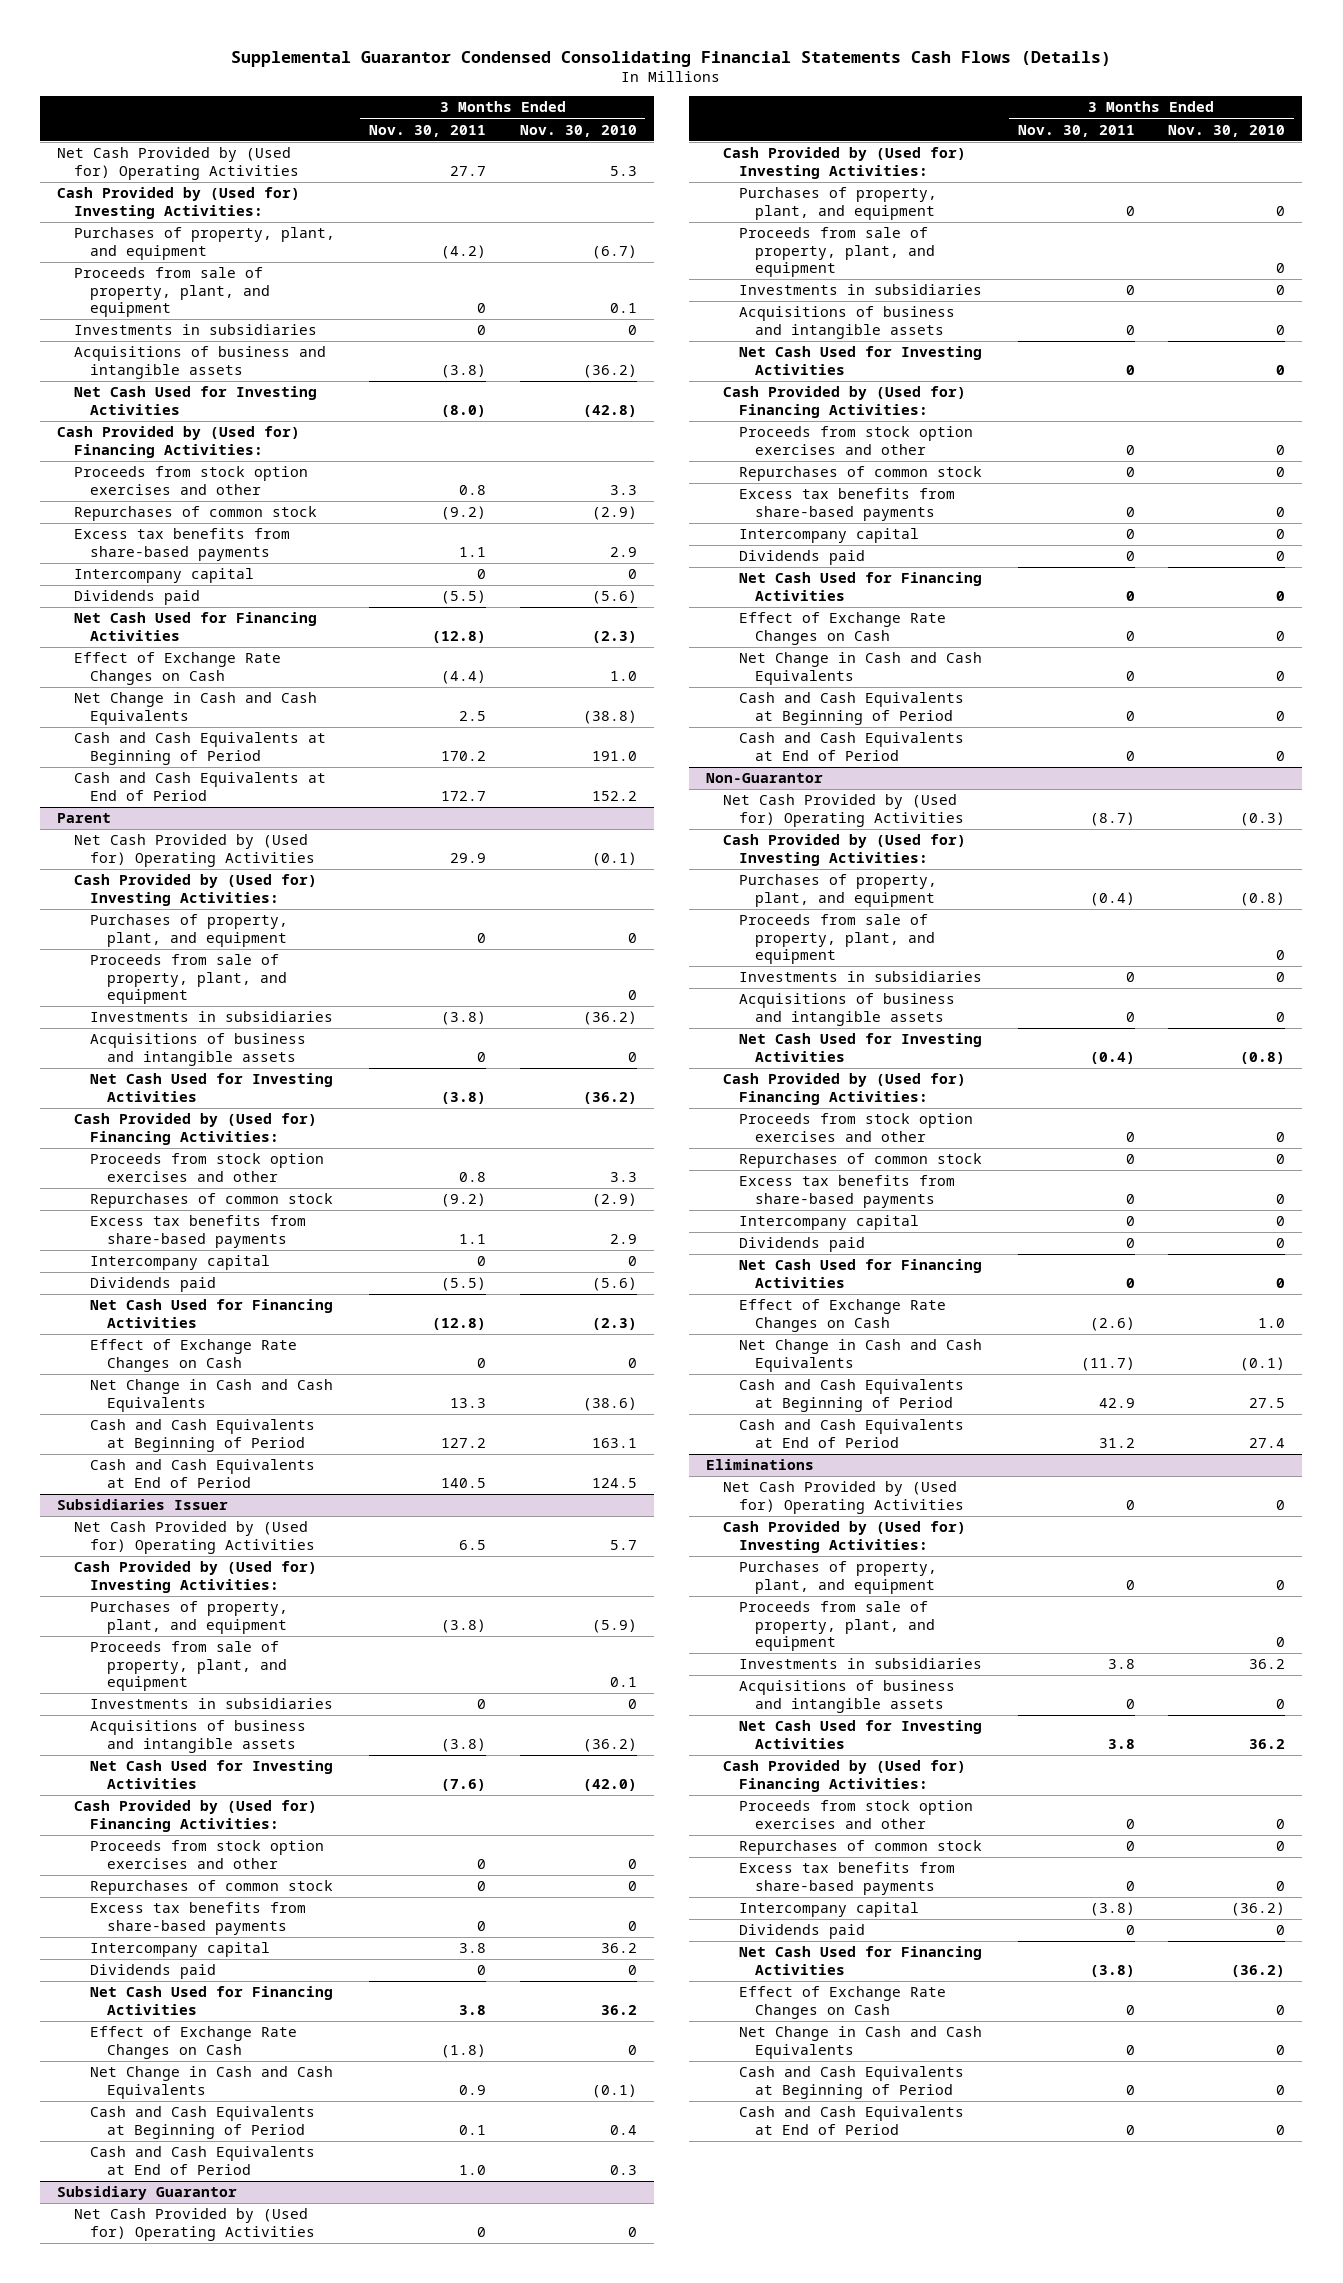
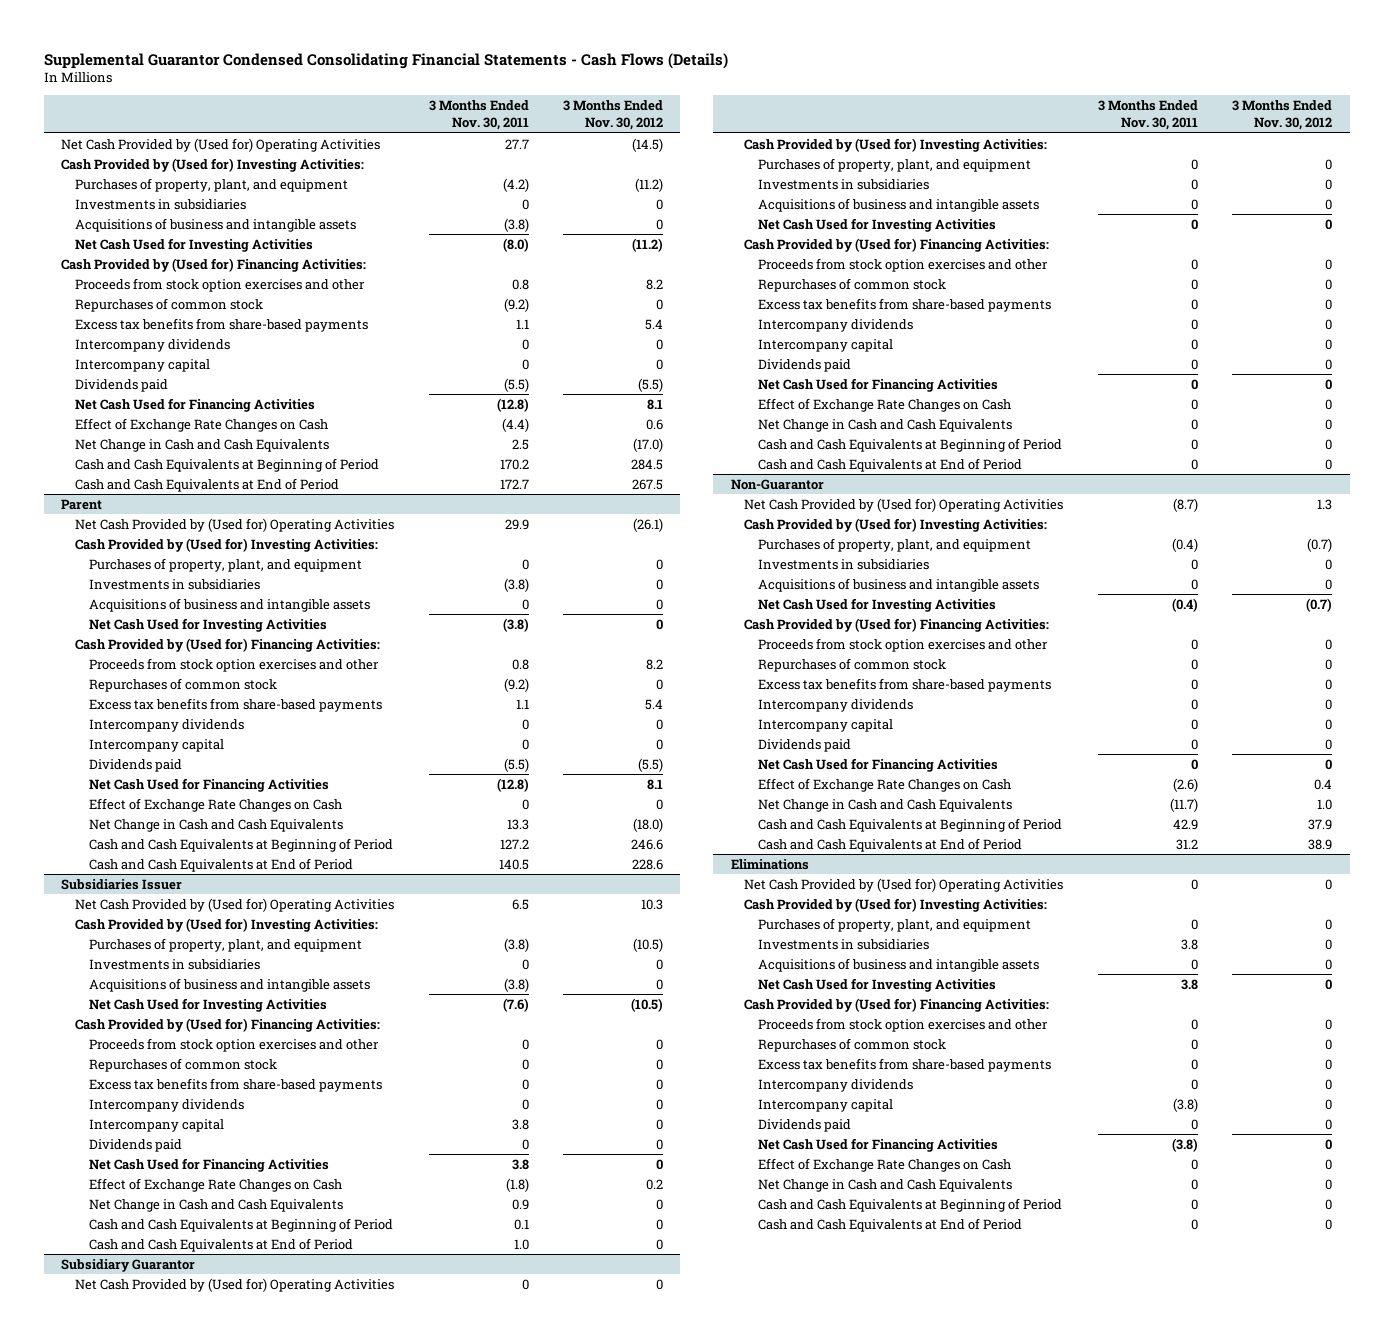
[231,50,1112,67] Supplemental Guarantor Condensed Consolidating Financial Statements Cash Flows (Details) -> [44,52,729,69] Supplemental Guarantor Condensed Consolidating Financial Statements - Cash Flows (Details)
[519,124,637,137] Nov. 30, 2010 -> none
none -> [563,100,664,131] 3 Months Ended Nov. 30, 2012
[73,267,271,318] Proceeds from sale of property, plant, and equipment -> none
none -> [75,338,231,352] Intercompany dividends
[90,954,287,1005] Proceeds from sale of property, plant, and equipment -> none
none -> [89,718,245,732] Intercompany dividends
[90,1641,287,1692] Proceeds from sale of property, plant, and equipment -> none
none -> [89,1098,245,1112] Intercompany dividends
[738,227,936,278] Proceeds from sale of property, plant, and equipment -> none
none -> [758,318,914,332] Intercompany dividends
[738,914,936,965] Proceeds from sale of property, plant, and equipment -> none
none -> [758,698,914,712] Intercompany dividends
[738,1601,936,1652] Proceeds from sale of property, plant, and equipment -> none
none -> [758,1078,914,1092] Intercompany dividends

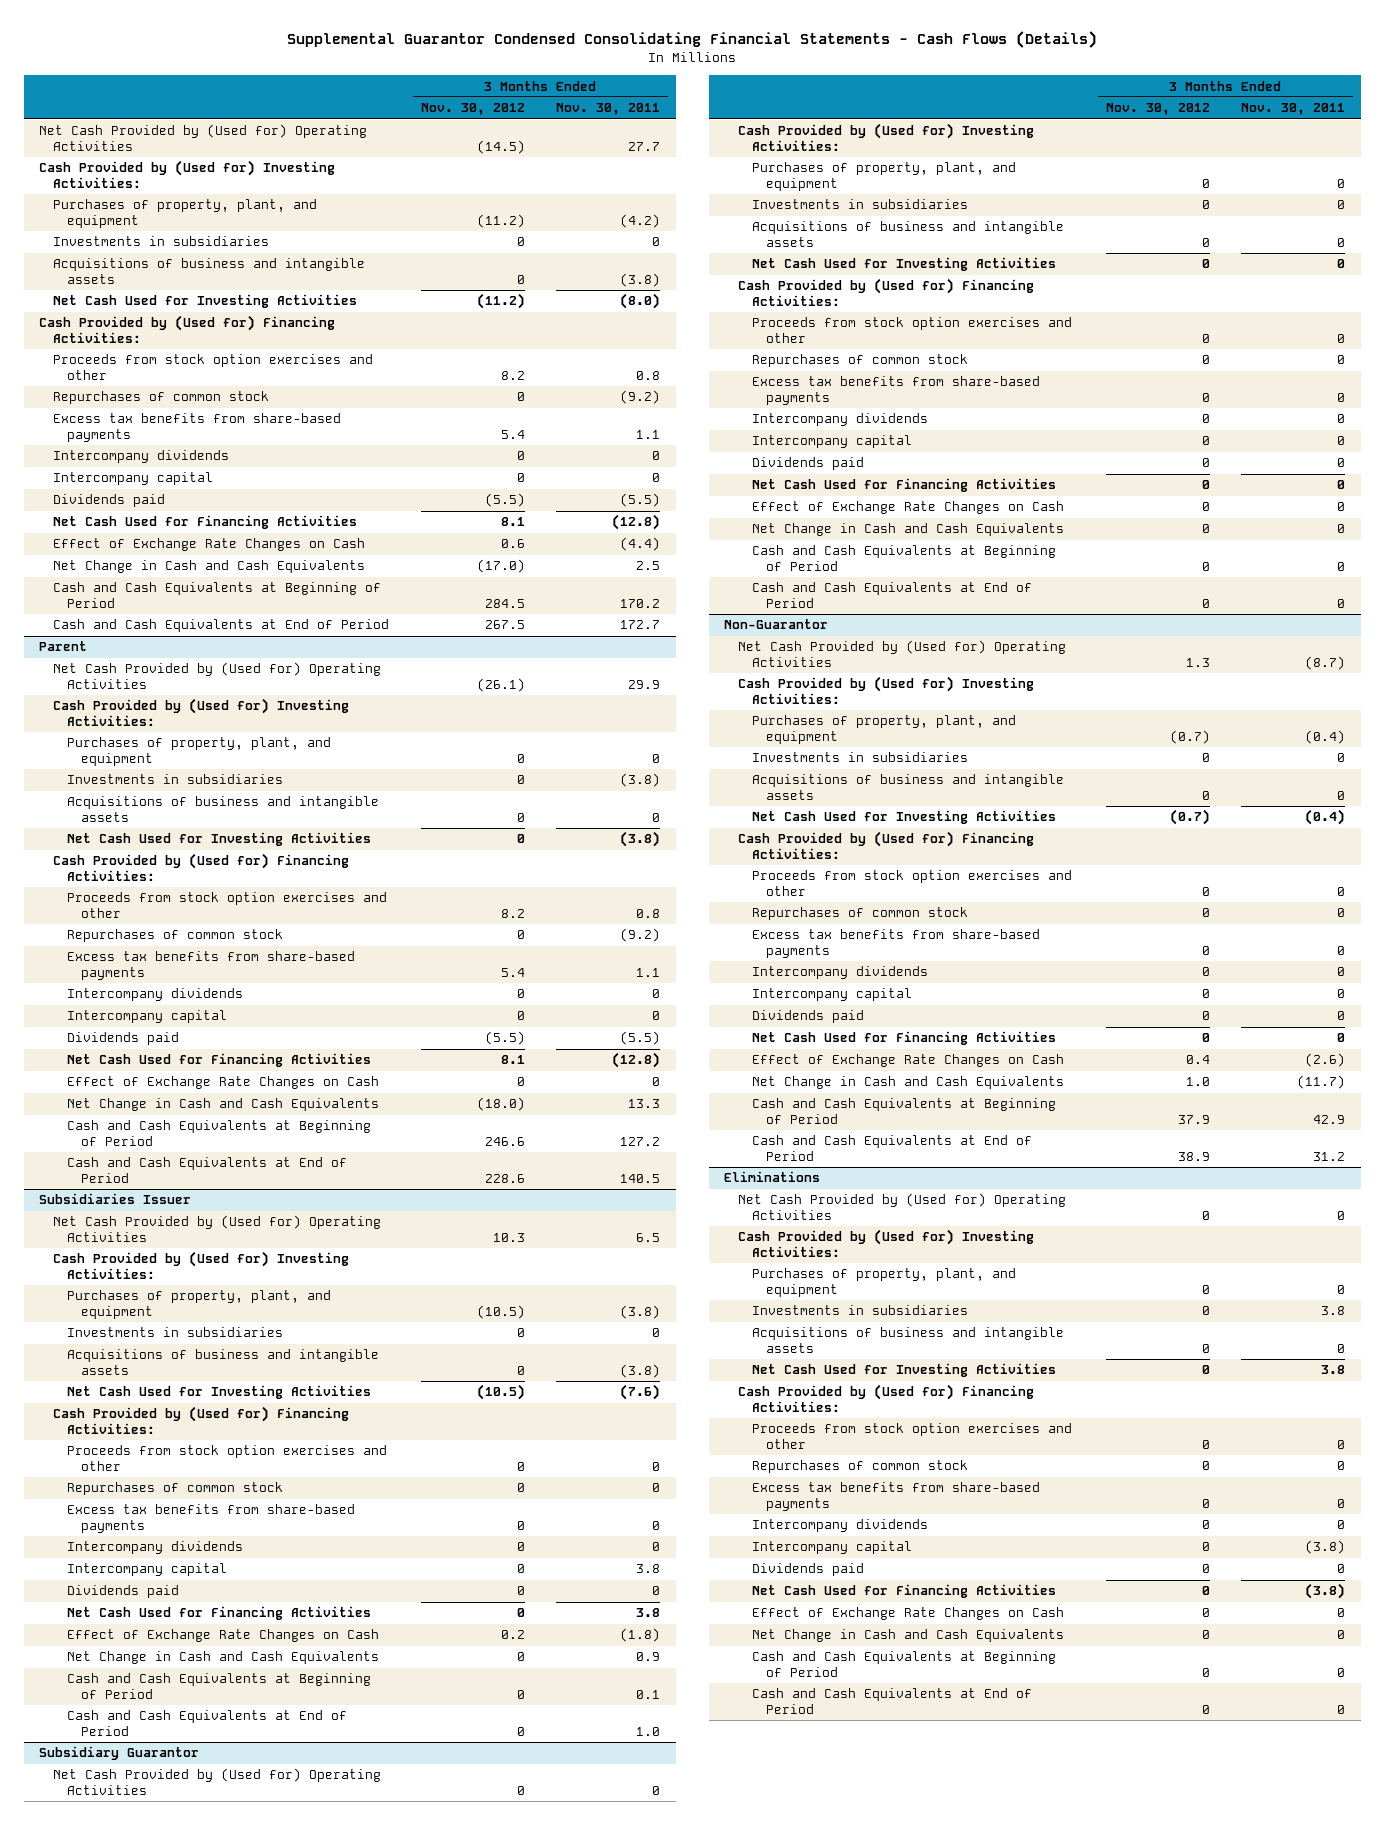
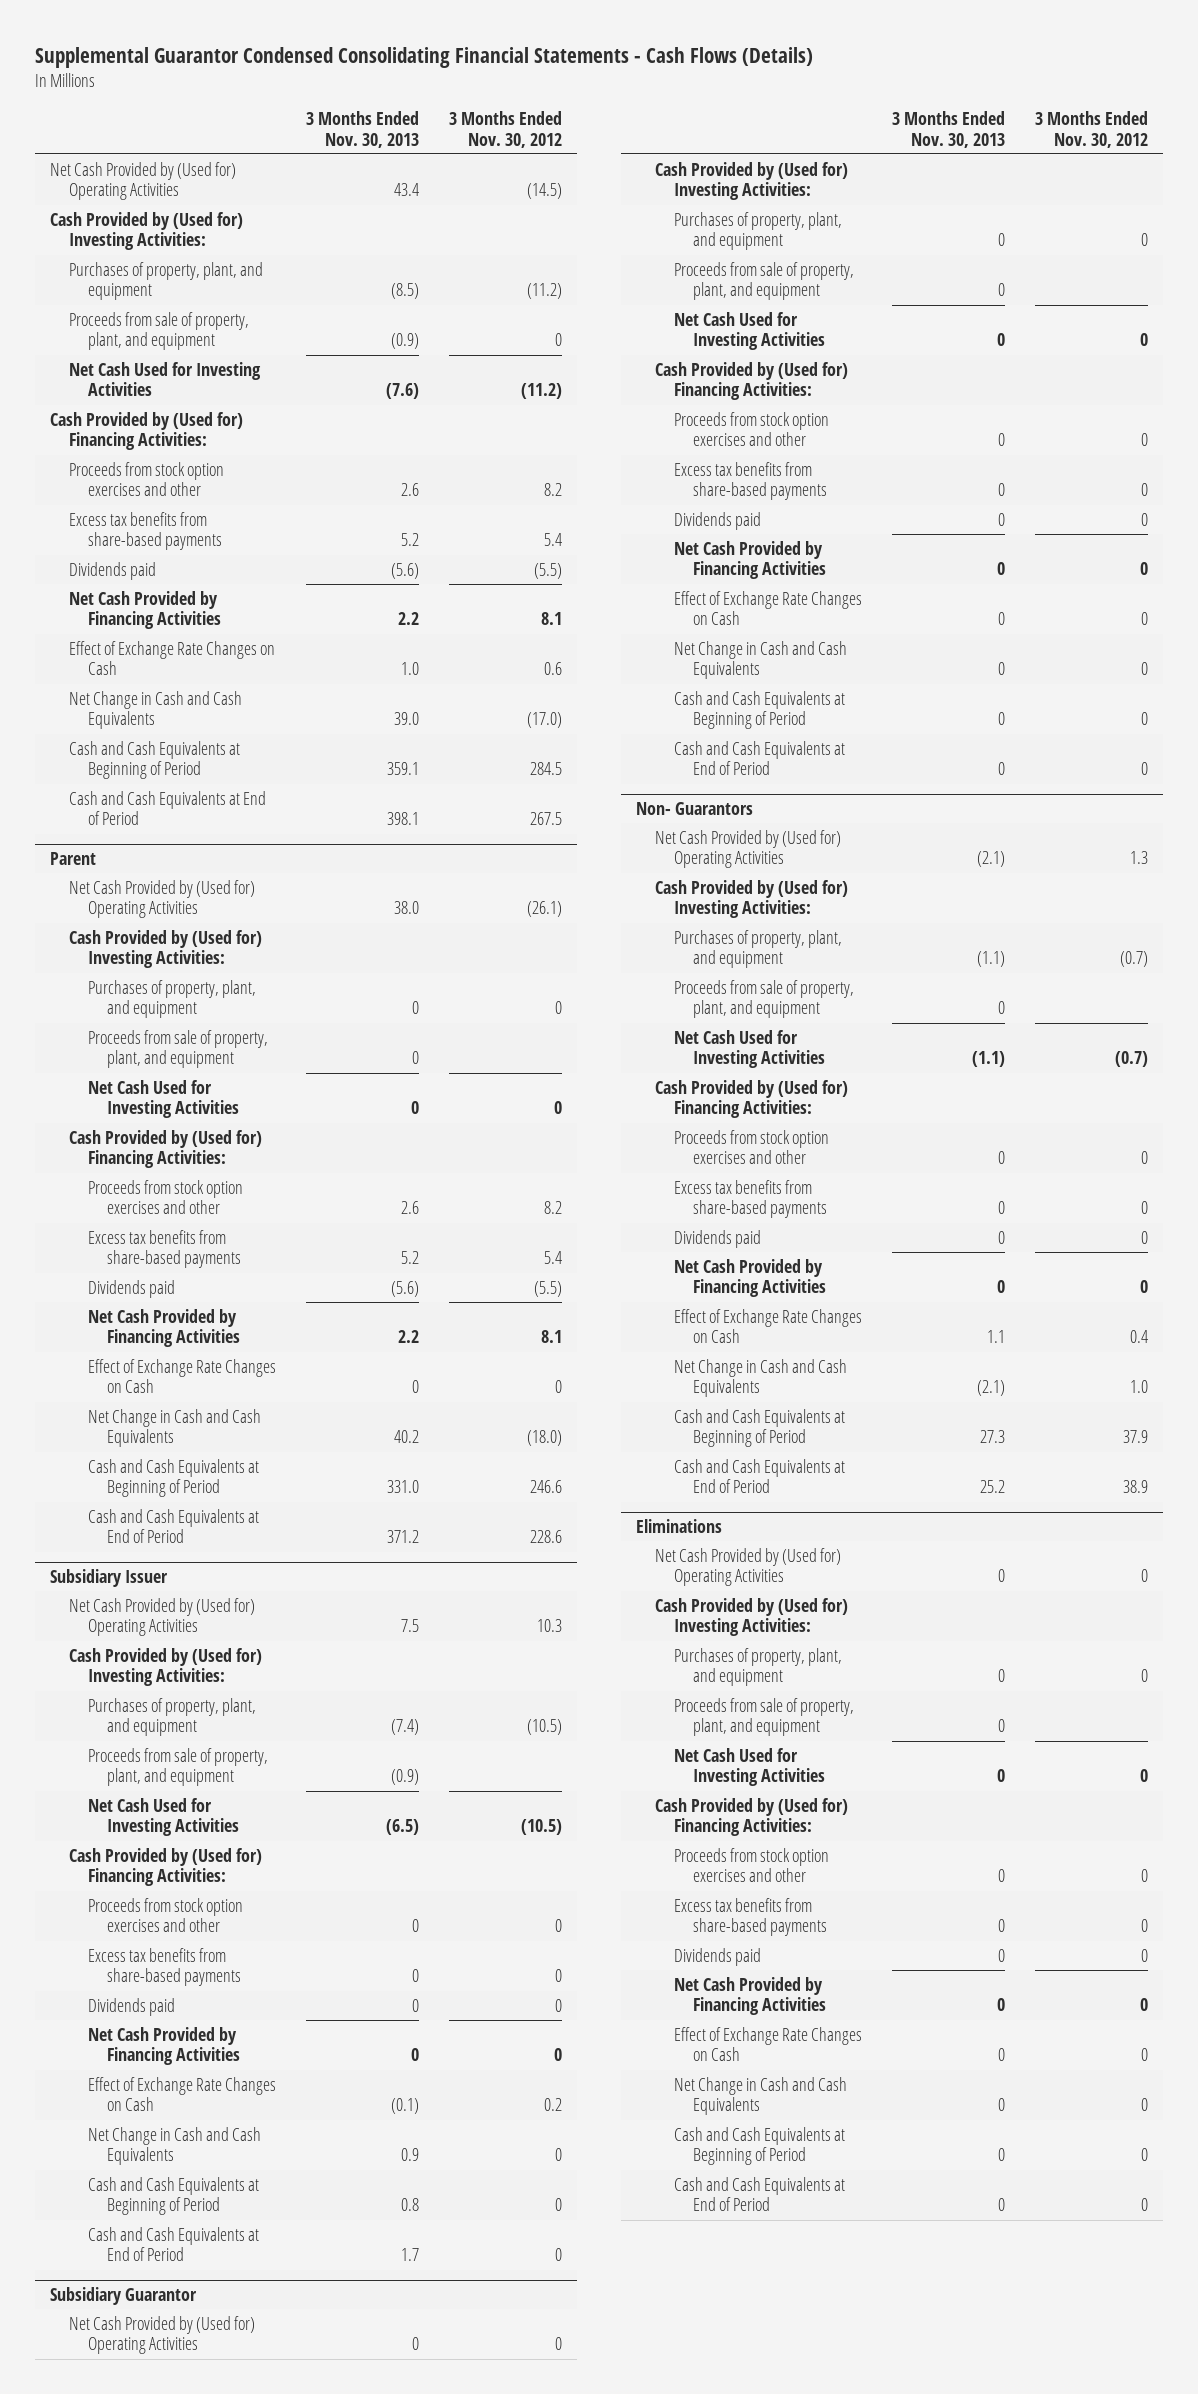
[556,103,661,116] Nov. 30, 2011 -> none
none -> [305,111,419,148] 3 Months Ended Nov. 30, 2013
[53,236,270,247] Investments in subsidiaries -> none
[53,258,366,284] Acquisitions of business and intangible assets -> none
none -> [68,311,249,351] Proceeds from sale of property, plant, and equipment
[53,391,270,405] Repurchases of common stock -> none
[53,450,230,464] Intercompany dividends -> none
[53,472,214,486] Intercompany capital -> none
[53,515,358,530] Net Cash Used for Financing Activities -> [68,590,221,630] Net Cash Provided by Financing Activities
[67,774,284,785] Investments in subsidiaries -> none
[67,796,380,822] Acquisitions of business and intangible assets -> none
none -> [87,1029,268,1069] Proceeds from sale of property, plant, and equipment
[67,929,284,943] Repurchases of common stock -> none
[67,988,244,1002] Intercompany dividends -> none
[67,1010,228,1024] Intercompany capital -> none
[67,1053,372,1068] Net Cash Used for Financing Activities -> [87,1308,240,1348] Net Cash Provided by Financing Activities
[39,1193,192,1205] Subsidiaries Issuer -> none
none -> [49,1569,168,1588] Subsidiary Issuer
[67,1327,284,1338] Investments in subsidiaries -> none
[67,1349,380,1375] Acquisitions of business and intangible assets -> none
none -> [87,1747,268,1787] Proceeds from sale of property, plant, and equipment
[67,1482,284,1496] Repurchases of common stock -> none
[67,1541,244,1555] Intercompany dividends -> none
[67,1563,228,1577] Intercompany capital -> none
[67,1606,372,1621] Net Cash Used for Financing Activities -> [87,2026,240,2066] Net Cash Provided by Financing Activities
[752,199,969,210] Investments in subsidiaries -> none
[752,221,1065,247] Acquisitions of business and intangible assets -> none
none -> [674,261,855,301] Proceeds from sale of property, plant, and equipment
[752,354,969,368] Repurchases of common stock -> none
[752,413,929,427] Intercompany dividends -> none
[752,435,913,449] Intercompany capital -> none
[752,478,1057,493] Net Cash Used for Financing Activities -> [674,540,827,580] Net Cash Provided by Financing Activities
[724,619,829,630] Non-Guarantor -> [636,802,754,816] Non- Guarantors
[752,752,969,763] Investments in subsidiaries -> none
[752,774,1065,800] Acquisitions of business and intangible assets -> none
none -> [674,979,855,1019] Proceeds from sale of property, plant, and equipment
[752,907,969,921] Repurchases of common stock -> none
[752,966,929,980] Intercompany dividends -> none
[752,988,913,1002] Intercompany capital -> none
[752,1031,1057,1046] Net Cash Used for Financing Activities -> [674,1258,827,1298] Net Cash Provided by Financing Activities
[752,1305,969,1316] Investments in subsidiaries -> none
[752,1327,1065,1353] Acquisitions of business and intangible assets -> none
none -> [674,1697,855,1737] Proceeds from sale of property, plant, and equipment
[752,1460,969,1474] Repurchases of common stock -> none
[752,1519,929,1533] Intercompany dividends -> none
[752,1541,913,1555] Intercompany capital -> none
[752,1584,1057,1599] Net Cash Used for Financing Activities -> [674,1976,827,2016] Net Cash Provided by Financing Activities

